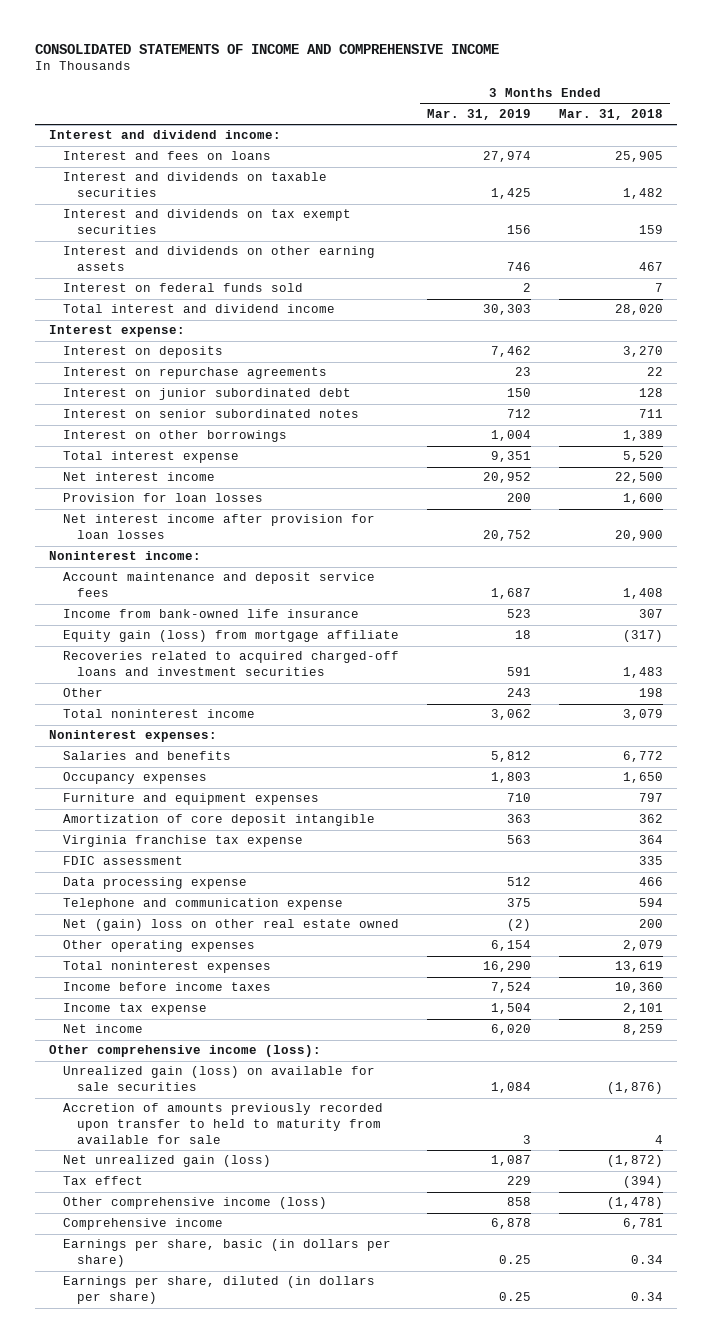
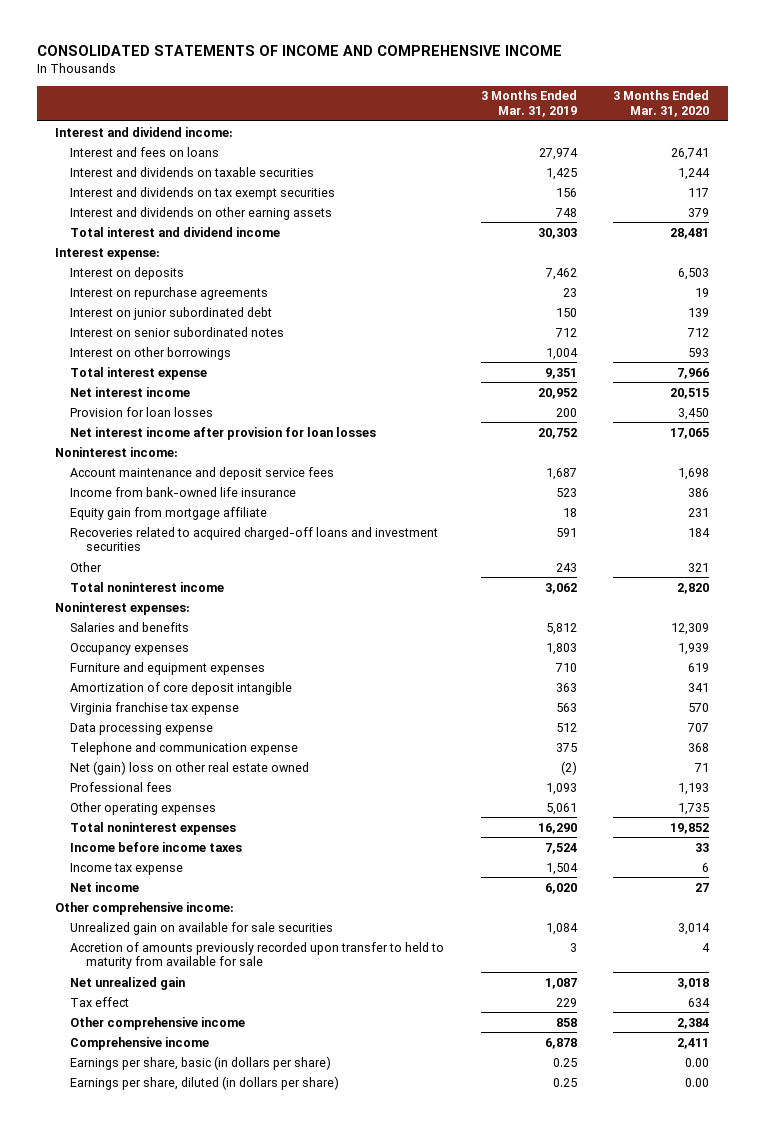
[558,108,663,120] Mar. 31, 2018 -> none
none -> [613,90,710,117] 3 Months Ended Mar. 31, 2020
[62,283,303,293] Interest on federal funds sold -> none
[506,262,531,272] 746 -> [554,207,577,217] 748
[62,630,399,643] Equity gain (loss) from mortgage affiliate -> [70,506,268,520] Equity gain from mortgage affiliate
[62,856,183,866] FDIC assessment -> none
none -> [70,781,173,792] Professional fees
[490,940,531,952] 6,154 -> [545,802,577,815] 5,061
[48,1045,321,1058] Other comprehensive income (loss): -> [55,901,235,915] Other comprehensive income:
[62,1066,375,1092] Unrealized gain (loss) on available for sale securities -> [70,921,334,935] Unrealized gain on available for sale securities
[62,1155,271,1168] Net unrealized gain (loss) -> [70,976,186,990] Net unrealized gain
[62,1197,327,1210] Other comprehensive income (loss) -> [70,1016,246,1030] Other comprehensive income

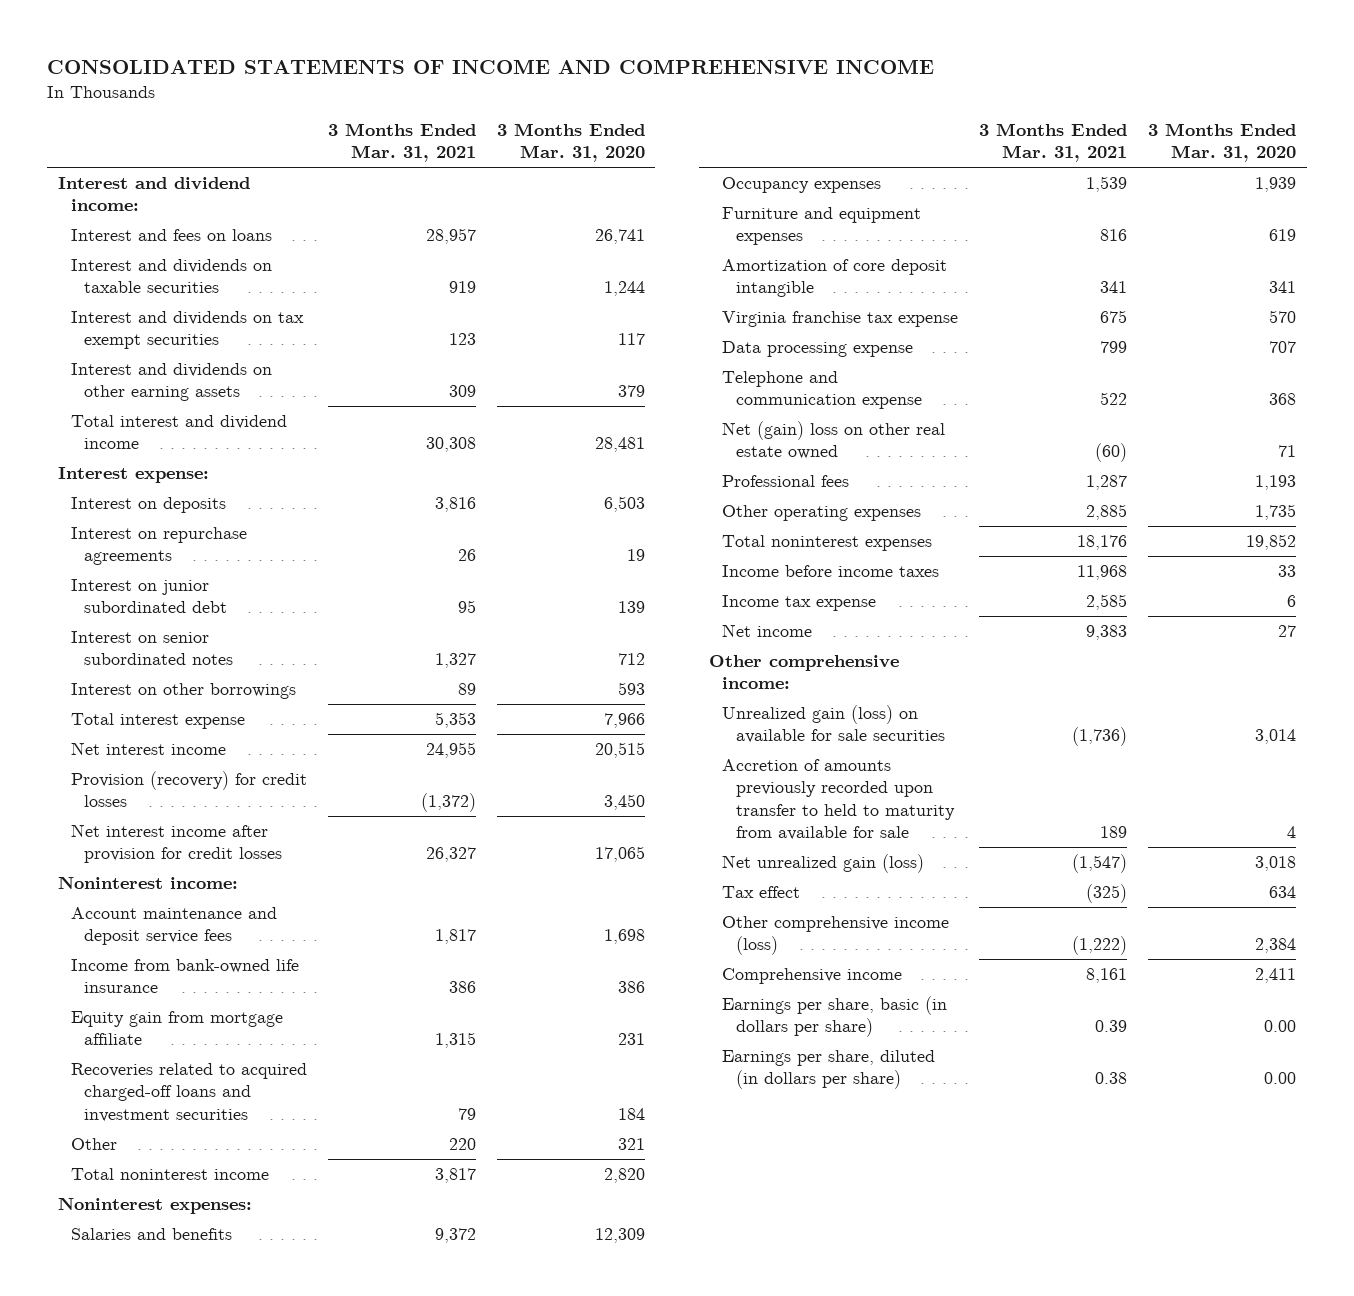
[480,90,577,117] 3 Months Ended Mar. 31, 2019 -> none
none -> [327,122,476,163] 3 Months Ended Mar. 31, 2021
[70,406,214,417] Provision for loan losses -> [71,770,308,808] Provision (recovery) for credit losses
[70,426,377,440] Net interest income after provision for loan losses -> [71,823,283,864] Net interest income after provision for credit losses
[70,921,334,935] Unrealized gain on available for sale securities -> [722,704,945,744] Unrealized gain (loss) on available for sale securities
[70,976,186,990] Net unrealized gain -> [722,853,925,873] Net unrealized gain (loss)
[70,1016,246,1030] Other comprehensive income -> [722,915,950,956] Other comprehensive income (loss)

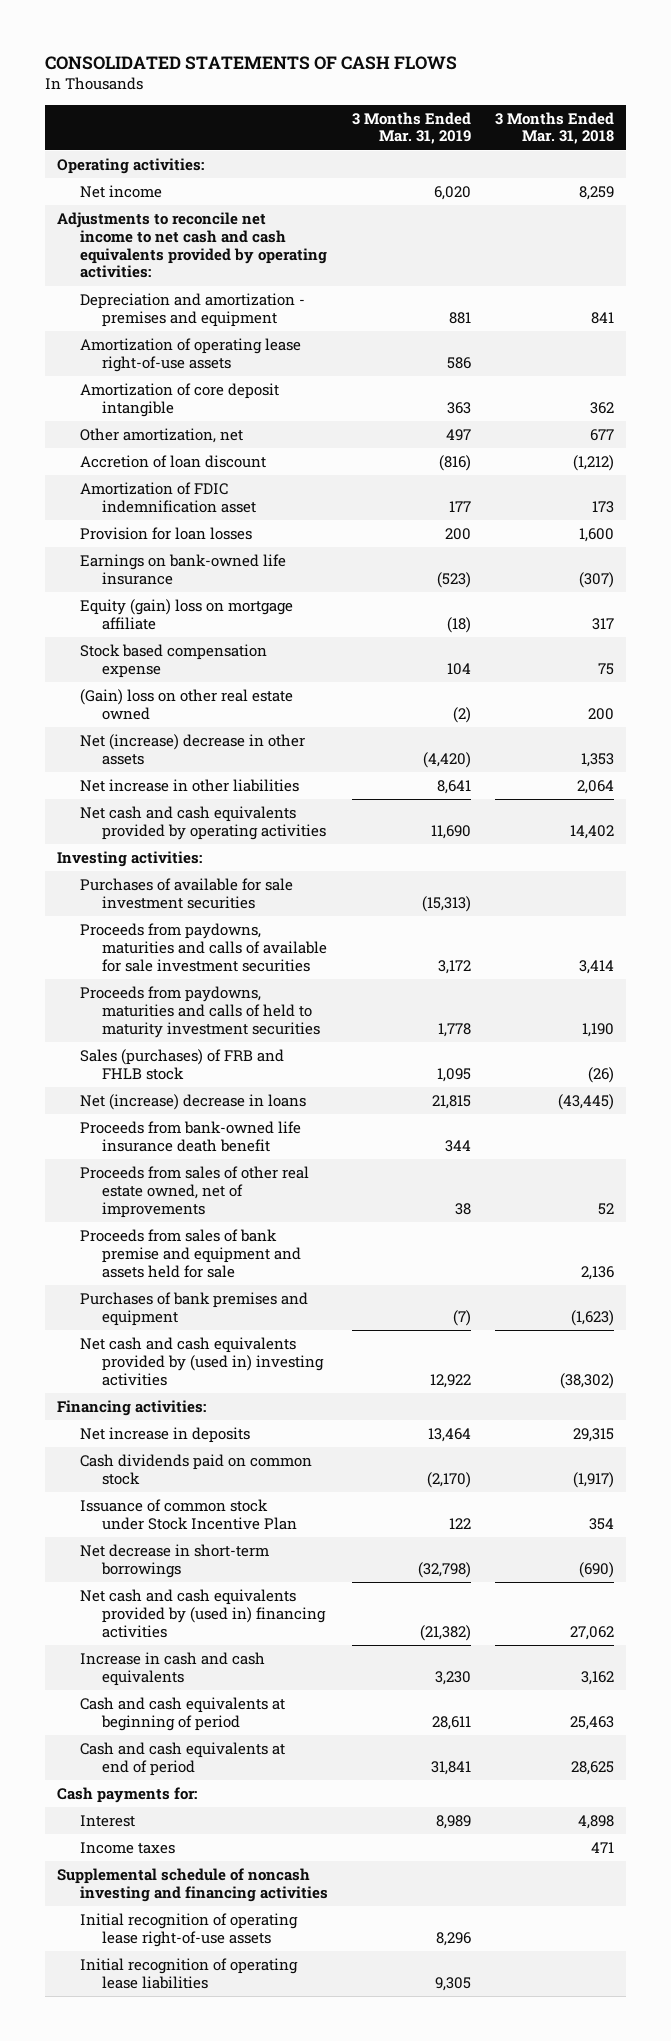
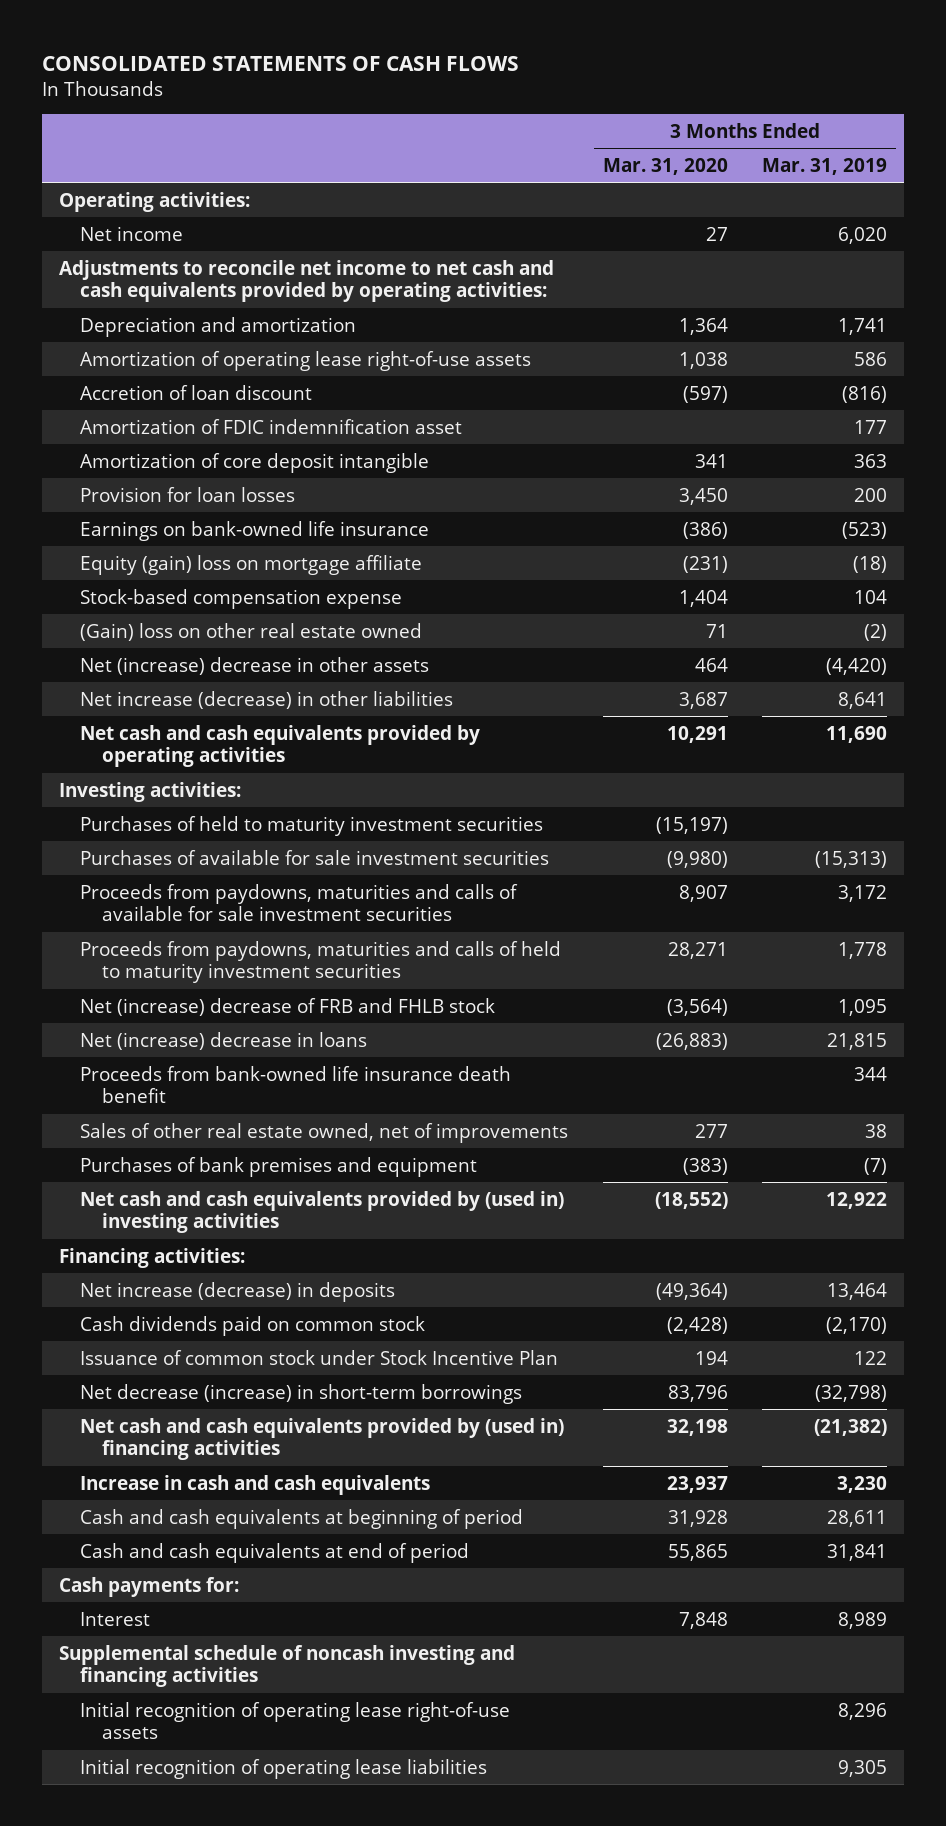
[494,111,614,145] 3 Months Ended Mar. 31, 2018 -> none
none -> [602,157,728,175] Mar. 31, 2020
[79,293,305,327] Depreciation and amortization - premises and equipment -> [80,316,357,337] Depreciation and amortization
[448,311,471,324] 881 -> [838,317,888,335] 1,741
[79,428,243,444] Other amortization, net -> none
[79,383,279,417] Amortization of core deposit intangible -> [80,452,430,473] Amortization of core deposit intangible
[79,644,267,678] Stock based compensation expense -> [80,588,403,609] Stock-based compensation expense
[79,779,299,793] Net increase in other liabilities -> [80,690,454,709] Net increase (decrease) in other liabilities
none -> [80,815,544,836] Purchases of held to maturity investment securities
[79,1049,284,1080] Sales (purchases) of FRB and FHLB stock -> [80,997,496,1016] Net (increase) decrease of FRB and FHLB stock
[79,1229,302,1278] Proceeds from sales of bank premise and equipment and assets held for sale -> none
[79,1166,309,1218] Proceeds from sales of other real estate owned, net of improvements -> [80,1122,569,1143] Sales of other real estate owned, net of improvements
[79,1427,250,1444] Net increase in deposits -> [80,1281,396,1302] Net increase (decrease) in deposits
[79,1544,269,1578] Net decrease in short-term borrowings -> [80,1383,523,1404] Net decrease (increase) in short-term borrowings
[79,1842,175,1855] Income taxes -> none

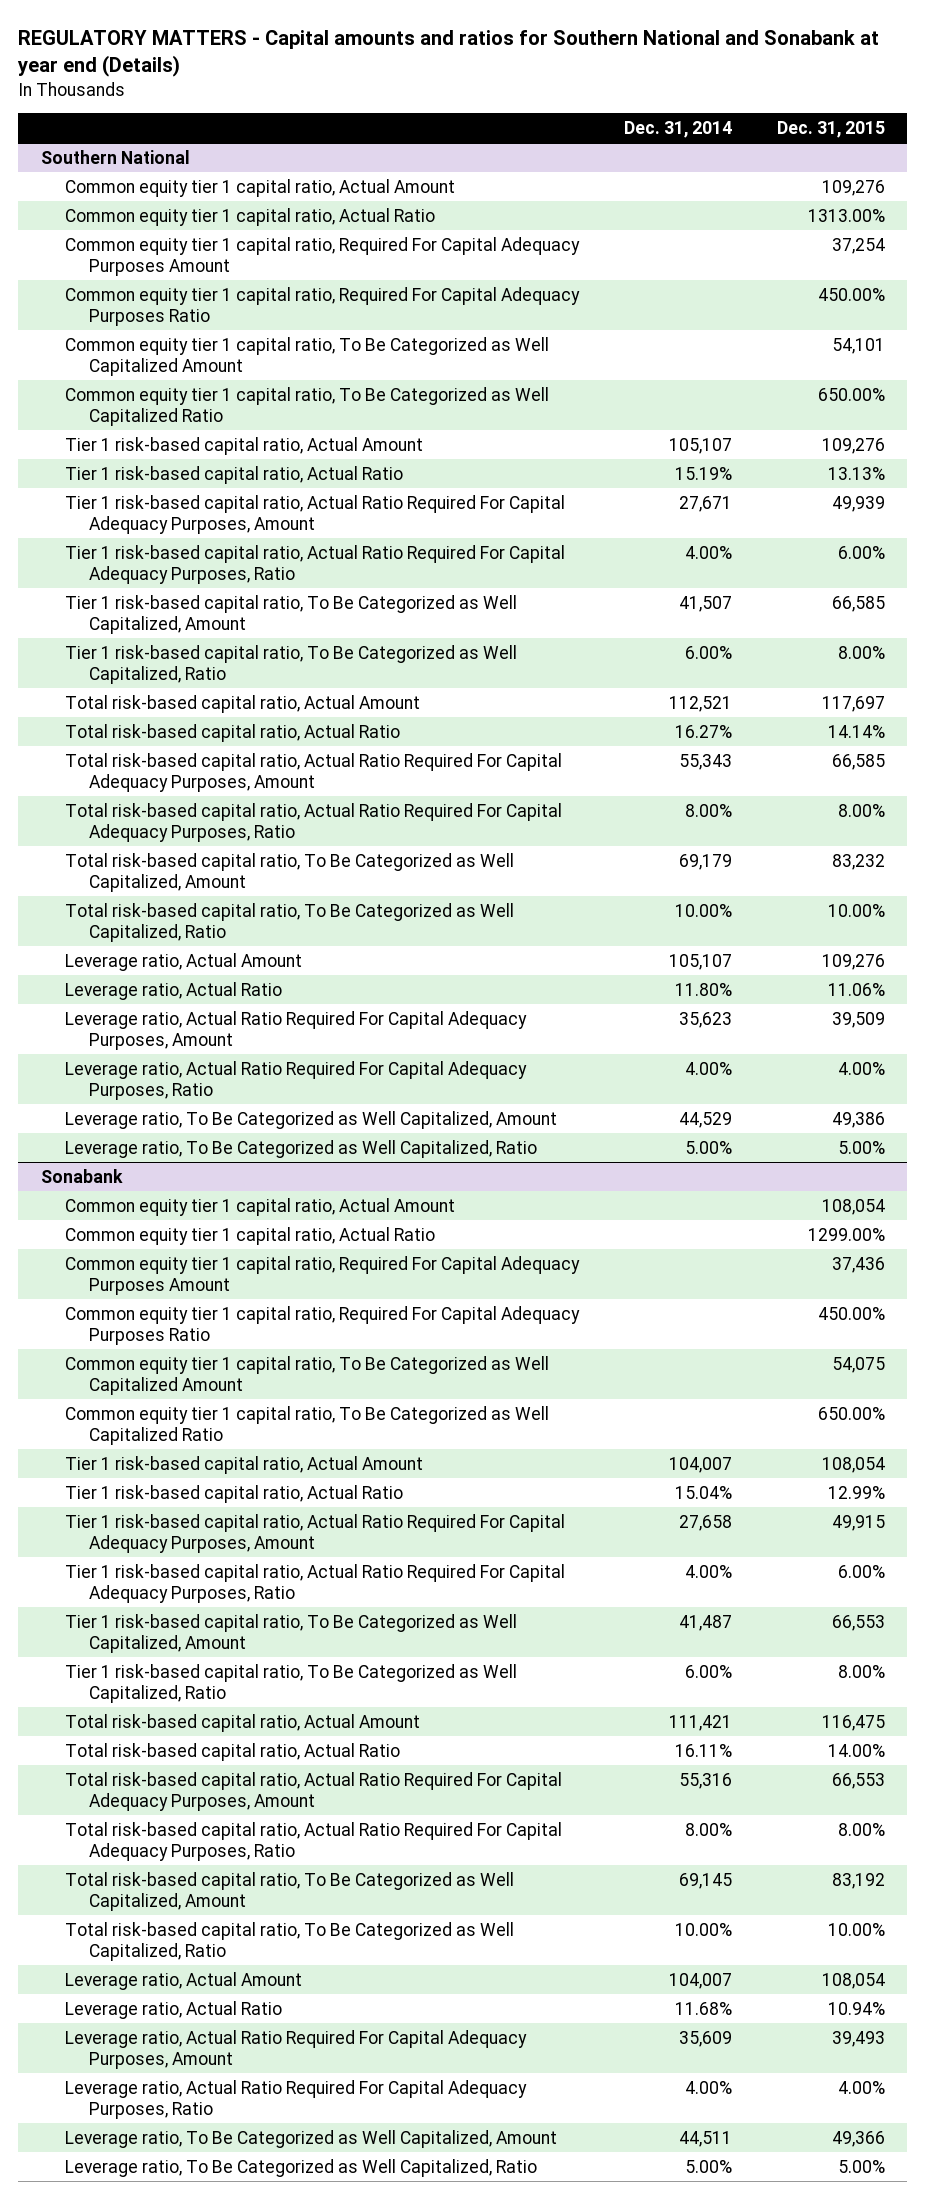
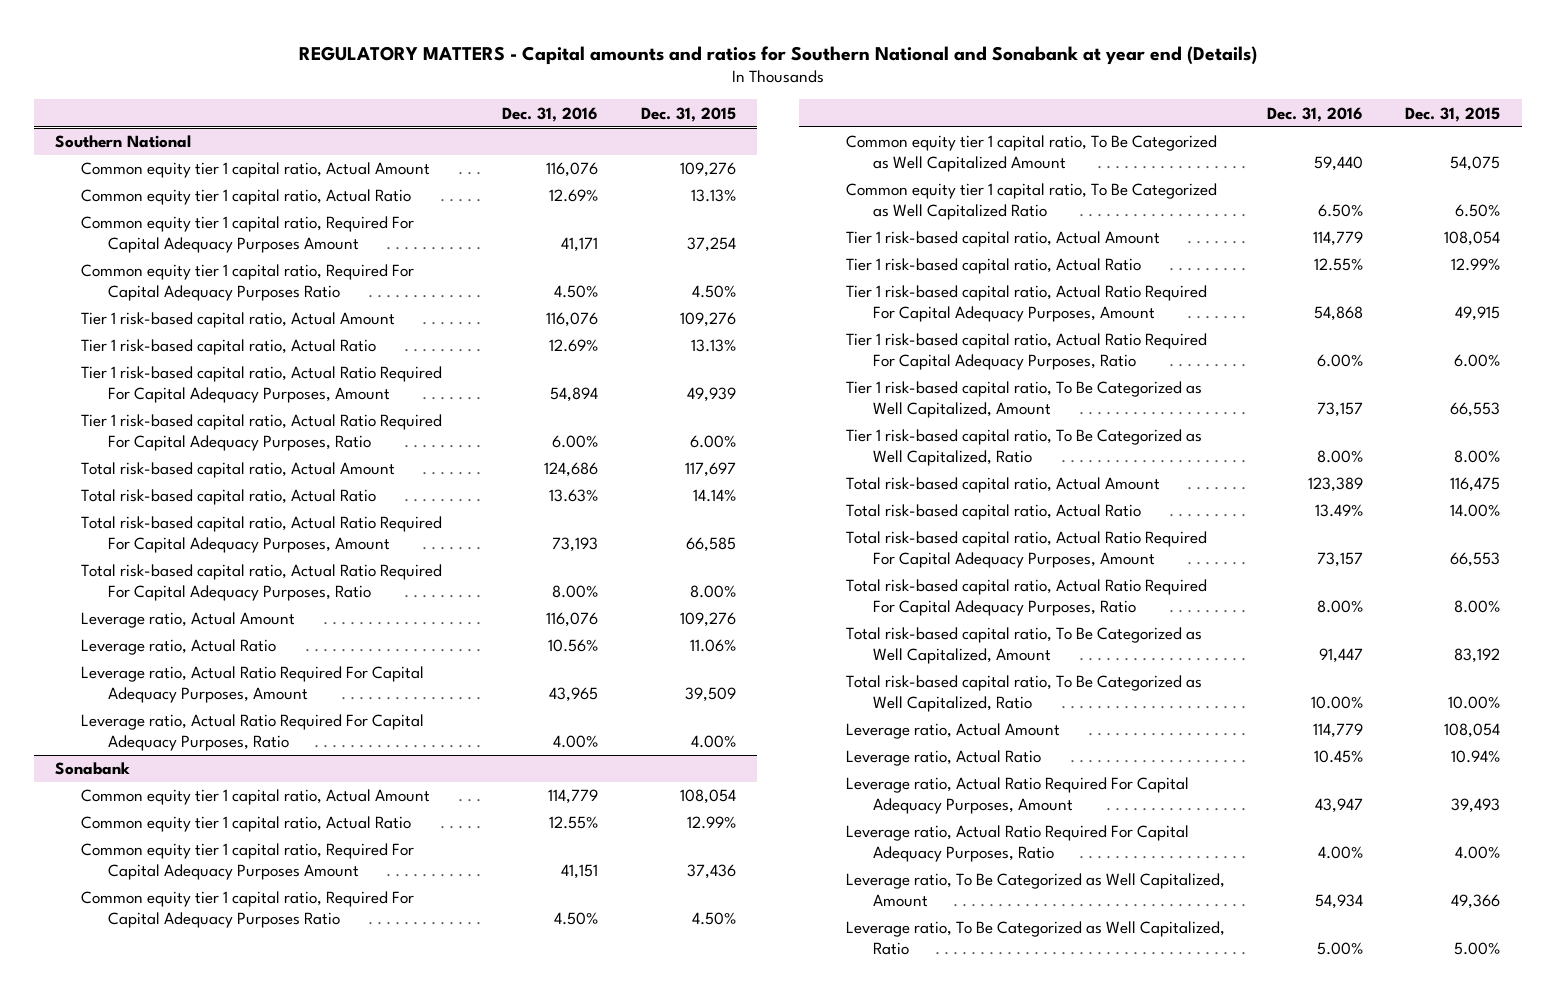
[623,120,732,138] Dec. 31, 2014 -> none
none -> [502,106,599,122] Dec. 31, 2016
[807,208,885,222] 1313.00% -> [690,189,736,203] 13.13%
[64,336,549,376] Common equity tier 1 capital ratio, To Be Categorized as Well Capitalized Amount -> none
[64,386,549,426] Common equity tier 1 capital ratio, To Be Categorized as Well Capitalized Ratio -> none
[817,287,885,301] 450.00% -> [691,284,736,298] 4.50%
[64,594,517,634] Tier 1 risk-based capital ratio, To Be Categorized as Well Capitalized, Amount -> none
[64,644,517,684] Tier 1 risk-based capital ratio, To Be Categorized as Well Capitalized, Ratio -> none
[64,852,514,892] Total risk-based capital ratio, To Be Categorized as Well Capitalized, Amount -> none
[64,902,514,942] Total risk-based capital ratio, To Be Categorized as Well Capitalized, Ratio -> none
[64,1110,557,1129] Leverage ratio, To Be Categorized as Well Capitalized, Amount -> none
[64,1139,537,1158] Leverage ratio, To Be Categorized as Well Capitalized, Ratio -> none
[807,1227,885,1241] 1299.00% -> [686,816,736,830] 12.99%
[817,1306,885,1320] 450.00% -> [691,911,736,925] 4.50%
[817,1406,885,1420] 650.00% -> [1455,203,1501,217] 6.50%

